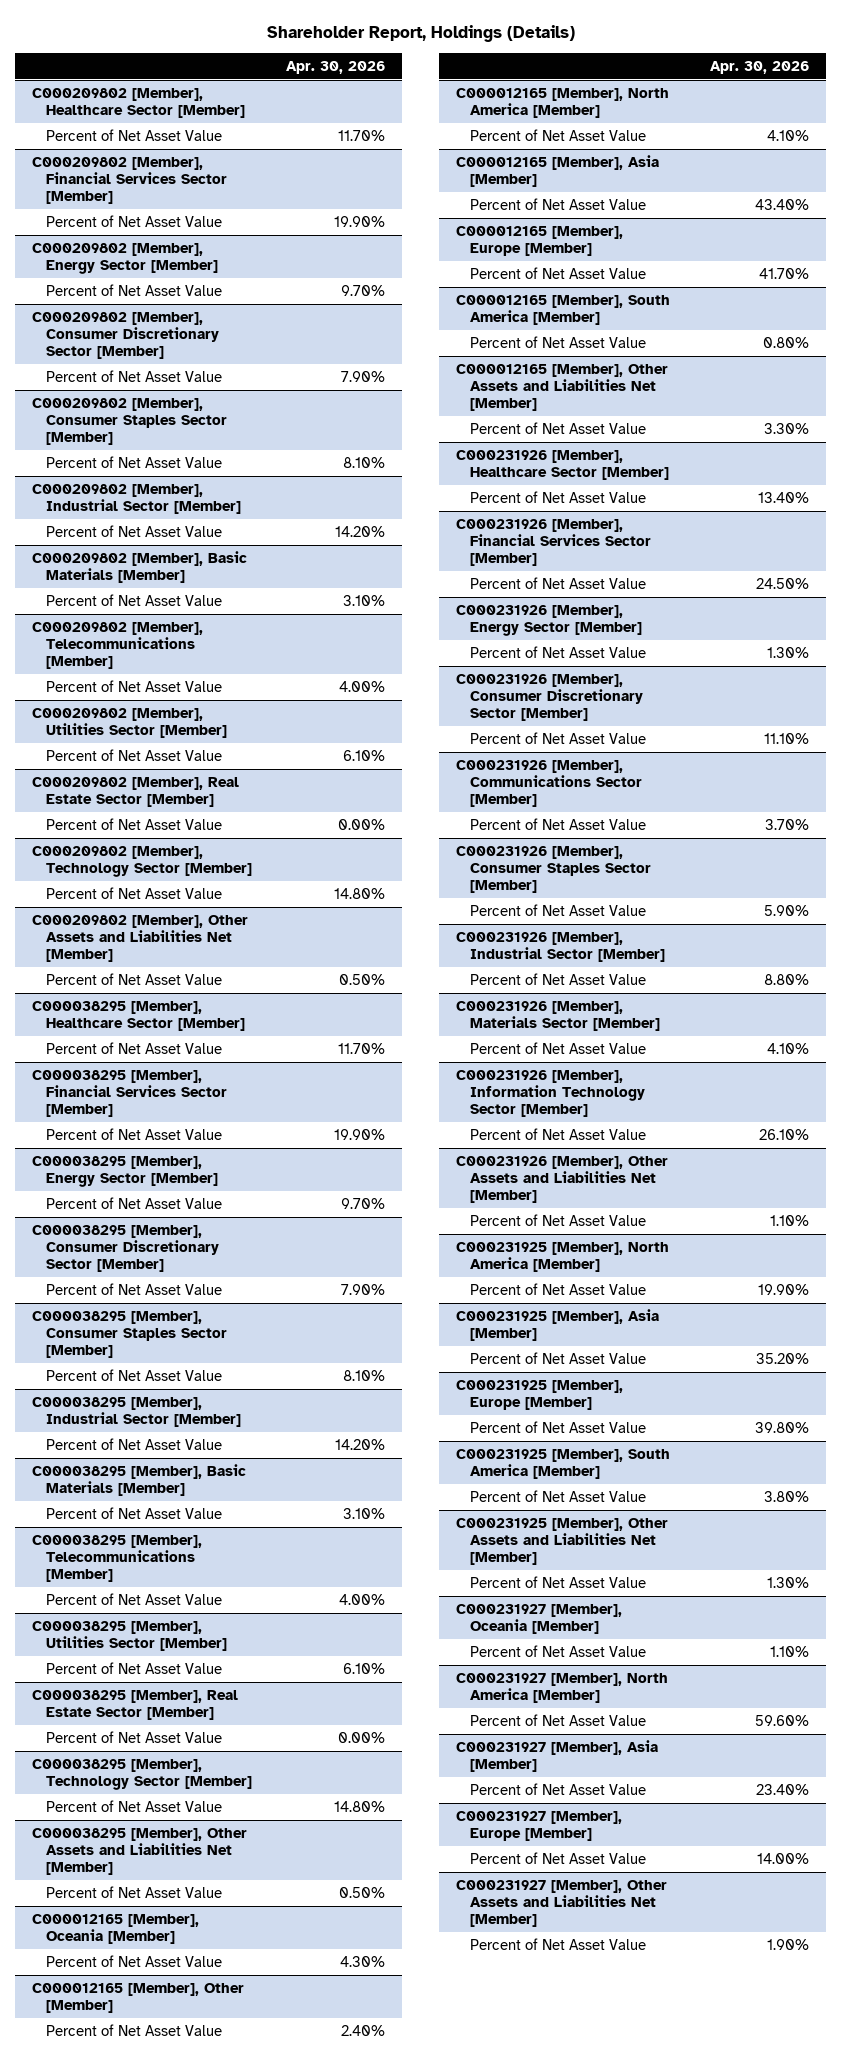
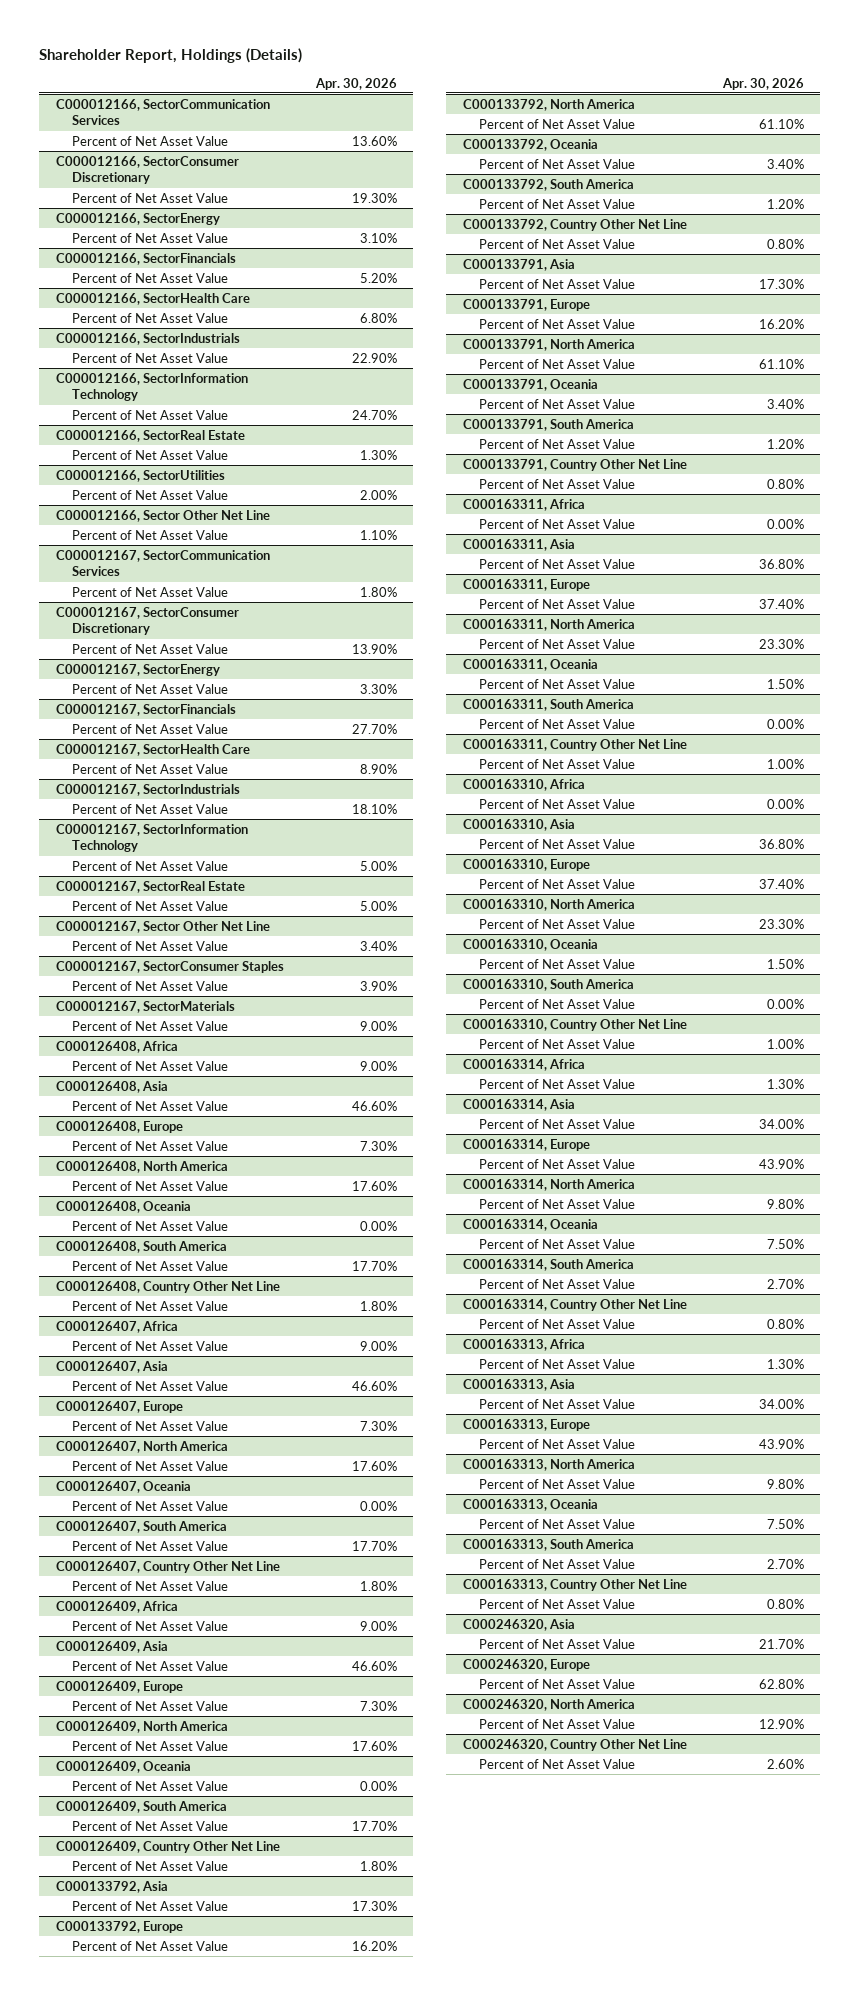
[32,87,245,119] C000209802 [Member], Healthcare Sector [Member] -> none
[32,156,227,205] C000209802 [Member], Financial Services Sector [Member] -> none
[32,242,218,275] C000209802 [Member], Energy Sector [Member] -> none
[45,283,222,296] Percent of Net Asset Value -> none
[32,311,219,360] C000209802 [Member], Consumer Discretionary Sector [Member] -> none
[45,369,222,382] Percent of Net Asset Value -> none
[32,397,227,446] C000209802 [Member], Consumer Staples Sector [Member] -> none
[45,455,222,468] Percent of Net Asset Value -> none
[32,483,241,515] C000209802 [Member], Industrial Sector [Member] -> none
[45,524,222,537] Percent of Net Asset Value -> none
[32,550,248,584] C000209802 [Member], Basic Materials [Member] -> none
none -> [55,98,270,126] C000012166, SectorCommunication Services
[337,129,385,141] 11.70% -> [352,135,398,146] 13.60%
none -> [55,155,239,185] C000012166, SectorConsumer Discretionary
[333,215,385,227] 19.90% -> [352,192,398,203] 19.30%
none -> [55,212,220,225] C000012166, SectorEnergy
[32,621,204,670] C000209802 [Member], Telecommunications [Member] -> none
[32,707,227,739] C000209802 [Member], Utilities Sector [Member] -> none
[32,776,240,808] C000209802 [Member], Real Estate Sector [Member] -> none
none -> [55,252,236,265] C000012166, SectorFinancials
[338,680,385,692] 4.00% -> [360,272,398,283] 5.20%
none -> [55,292,250,305] C000012166, SectorHealth Care
[342,749,385,761] 6.10% -> [360,312,398,323] 6.80%
none -> [55,332,240,345] C000012166, SectorIndustrials
none -> [71,352,228,363] Percent of Net Asset Value
none -> [55,372,248,402] C000012166, SectorInformation Technology
none -> [71,409,228,420] Percent of Net Asset Value
none -> [55,429,245,442] C000012166, SectorReal Estate
none -> [71,449,228,460] Percent of Net Asset Value
none -> [55,469,225,482] C000012166, SectorUtilities
none -> [71,489,228,500] Percent of Net Asset Value
none -> [55,509,270,522] C000012166, Sector Other Net Line
none -> [71,529,228,540] Percent of Net Asset Value
none -> [55,549,270,577] C000012167, SectorCommunication Services
none -> [71,586,228,597] Percent of Net Asset Value
none -> [55,606,239,636] C000012167, SectorConsumer Discretionary
none -> [71,643,228,654] Percent of Net Asset Value
none -> [55,663,220,676] C000012167, SectorEnergy
none -> [71,683,228,694] Percent of Net Asset Value
none -> [55,703,236,716] C000012167, SectorFinancials
none -> [71,723,228,734] Percent of Net Asset Value
none -> [55,743,250,756] C000012167, SectorHealth Care
none -> [71,763,228,774] Percent of Net Asset Value
none -> [55,783,240,796] C000012167, SectorIndustrials
none -> [71,803,228,814] Percent of Net Asset Value
none -> [55,823,248,853] C000012167, SectorInformation Technology
none -> [71,860,228,871] Percent of Net Asset Value
none -> [55,880,245,893] C000012167, SectorReal Estate
none -> [71,900,228,911] Percent of Net Asset Value
none -> [55,920,270,933] C000012167, Sector Other Net Line
none -> [71,940,228,951] Percent of Net Asset Value
none -> [55,960,284,973] C000012167, SectorConsumer Staples
none -> [71,980,228,991] Percent of Net Asset Value
none -> [55,1000,235,1013] C000012167, SectorMaterials
none -> [71,1020,228,1031] Percent of Net Asset Value
none -> [55,1040,178,1053] C000126408, Africa
none -> [71,1060,228,1071] Percent of Net Asset Value
none -> [55,1080,168,1093] C000126408, Asia
none -> [71,1100,228,1111] Percent of Net Asset Value
none -> [55,1120,183,1133] C000126408, Europe
none -> [71,1140,228,1151] Percent of Net Asset Value
none -> [55,1160,228,1173] C000126408, North America
none -> [71,1180,228,1191] Percent of Net Asset Value
none -> [55,1200,191,1213] C000126408, Oceania
[32,845,252,878] C000209802 [Member], Technology Sector [Member] -> none
[32,914,249,963] C000209802 [Member], Other Assets and Liabilities Net [Member] -> none
[32,1000,245,1032] C000038295 [Member], Healthcare Sector [Member] -> none
[32,1069,227,1118] C000038295 [Member], Financial Services Sector [Member] -> none
[32,1155,218,1188] C000038295 [Member], Energy Sector [Member] -> none
[32,1224,219,1273] C000038295 [Member], Consumer Discretionary Sector [Member] -> none
[32,1310,227,1359] C000038295 [Member], Consumer Staples Sector [Member] -> none
[45,1368,222,1381] Percent of Net Asset Value -> none
[32,1396,241,1428] C000038295 [Member], Industrial Sector [Member] -> none
[45,1437,222,1450] Percent of Net Asset Value -> none
[32,1463,247,1497] C000038295 [Member], Basic Materials [Member] -> none
[45,1506,222,1519] Percent of Net Asset Value -> none
[32,1534,203,1583] C000038295 [Member], Telecommunications [Member] -> none
[45,1592,222,1605] Percent of Net Asset Value -> none
[32,1620,227,1652] C000038295 [Member], Utilities Sector [Member] -> none
[45,1661,222,1674] Percent of Net Asset Value -> none
[32,1689,239,1721] C000038295 [Member], Real Estate Sector [Member] -> none
none -> [55,1240,227,1253] C000126408, South America
[333,887,385,899] 14.80% -> [352,1260,398,1271] 17.70%
none -> [55,1280,280,1293] C000126408, Country Other Net Line
[338,973,385,985] 0.50% -> [360,1300,398,1311] 1.80%
none -> [55,1320,178,1333] C000126407, Africa
[337,1042,385,1054] 11.70% -> [360,1340,398,1351] 9.00%
none -> [55,1360,168,1373] C000126407, Asia
[333,1128,385,1140] 19.90% -> [352,1380,398,1391] 46.60%
none -> [55,1400,183,1413] C000126407, Europe
[340,1197,385,1209] 9.70% -> [360,1420,398,1431] 7.30%
none -> [55,1440,228,1453] C000126407, North America
[340,1283,385,1295] 7.90% -> [352,1460,398,1471] 17.60%
none -> [55,1480,191,1493] C000126407, Oceania
[32,1758,252,1791] C000038295 [Member], Technology Sector [Member] -> none
[32,1827,248,1876] C000038295 [Member], Other Assets and Liabilities Net [Member] -> none
[32,1913,200,1945] C000012165 [Member], Oceania [Member] -> none
[32,1982,245,2014] C000012165 [Member], Other [Member] -> none
[456,87,670,119] C000012165 [Member], North America [Member] -> none
[456,154,660,188] C000012165 [Member], Asia [Member] -> none
[456,225,624,257] C000012165 [Member], Europe [Member] -> none
[456,294,671,326] C000012165 [Member], South America [Member] -> none
none -> [55,1520,227,1533] C000126407, South America
[333,1800,385,1812] 14.80% -> [352,1540,398,1551] 17.70%
none -> [55,1560,280,1573] C000126407, Country Other Net Line
[338,1886,385,1898] 0.50% -> [360,1580,398,1591] 1.80%
none -> [55,1600,178,1613] C000126409, Africa
[339,1955,385,1967] 4.30% -> [360,1620,398,1631] 9.00%
none -> [55,1640,168,1653] C000126409, Asia
[340,2024,385,2036] 2.40% -> [352,1660,398,1671] 46.60%
none -> [55,1680,183,1693] C000126409, Europe
[766,129,809,141] 4.10% -> [360,1700,398,1711] 7.30%
none -> [55,1720,228,1733] C000126409, North America
[754,198,809,210] 43.40% -> [352,1740,398,1751] 17.60%
none -> [55,1760,191,1773] C000126409, Oceania
[758,267,809,279] 41.70% -> [360,1780,398,1791] 0.00%
none -> [55,1800,227,1813] C000126409, South America
none -> [71,1820,228,1831] Percent of Net Asset Value
none -> [55,1840,280,1853] C000126409, Country Other Net Line
none -> [71,1860,228,1871] Percent of Net Asset Value
none -> [55,1880,168,1893] C000133792, Asia
none -> [71,1900,228,1911] Percent of Net Asset Value
none -> [55,1920,183,1933] C000133792, Europe
none -> [71,1940,228,1951] Percent of Net Asset Value
none -> [462,98,635,111] C000133792, North America
none -> [478,118,635,129] Percent of Net Asset Value
none -> [462,138,598,151] C000133792, Oceania
none -> [478,158,635,169] Percent of Net Asset Value
none -> [462,178,634,191] C000133792, South America
none -> [478,198,635,209] Percent of Net Asset Value
none -> [462,218,687,231] C000133792, Country Other Net Line
[456,363,669,412] C000012165 [Member], Other Assets and Liabilities Net [Member] -> none
[456,449,669,481] C000231926 [Member], Healthcare Sector [Member] -> none
[456,518,651,567] C000231926 [Member], Financial Services Sector [Member] -> none
[456,604,642,637] C000231926 [Member], Energy Sector [Member] -> none
none -> [462,258,575,271] C000133791, Asia
[763,422,809,434] 3.30% -> [759,278,805,289] 17.30%
none -> [462,298,590,311] C000133791, Europe
[757,491,809,503] 13.40% -> [759,318,805,329] 16.20%
none -> [462,338,635,351] C000133791, North America
[755,577,809,589] 24.50% -> [759,358,805,369] 61.10%
none -> [462,378,598,391] C000133791, Oceania
none -> [478,398,635,409] Percent of Net Asset Value
none -> [462,418,634,431] C000133791, South America
none -> [478,438,635,449] Percent of Net Asset Value
none -> [462,458,687,471] C000133791, Country Other Net Line
none -> [478,478,635,489] Percent of Net Asset Value
none -> [462,498,585,511] C000163311, Africa
none -> [478,518,635,529] Percent of Net Asset Value
none -> [462,538,575,551] C000163311, Asia
none -> [478,558,635,569] Percent of Net Asset Value
none -> [462,578,590,591] C000163311, Europe
none -> [478,598,635,609] Percent of Net Asset Value
none -> [462,618,635,631] C000163311, North America
none -> [478,638,635,649] Percent of Net Asset Value
none -> [462,658,598,671] C000163311, Oceania
none -> [478,678,635,689] Percent of Net Asset Value
none -> [462,698,634,711] C000163311, South America
none -> [478,718,635,729] Percent of Net Asset Value
none -> [462,738,687,751] C000163311, Country Other Net Line
none -> [478,758,635,769] Percent of Net Asset Value
none -> [462,778,585,791] C000163310, Africa
none -> [478,798,635,809] Percent of Net Asset Value
none -> [462,818,575,831] C000163310, Asia
none -> [478,838,635,849] Percent of Net Asset Value
none -> [462,858,590,871] C000163310, Europe
none -> [478,878,635,889] Percent of Net Asset Value
none -> [462,898,635,911] C000163310, North America
none -> [478,918,635,929] Percent of Net Asset Value
none -> [462,938,598,951] C000163310, Oceania
none -> [478,958,635,969] Percent of Net Asset Value
none -> [462,978,634,991] C000163310, South America
none -> [478,998,635,1009] Percent of Net Asset Value
none -> [462,1018,687,1031] C000163310, Country Other Net Line
none -> [478,1038,635,1049] Percent of Net Asset Value
none -> [462,1058,585,1071] C000163314, Africa
[456,673,643,722] C000231926 [Member], Consumer Discretionary Sector [Member] -> none
[456,759,642,808] C000231926 [Member], Communications Sector [Member] -> none
[456,845,651,894] C000231926 [Member], Consumer Staples Sector [Member] -> none
[456,931,665,963] C000231926 [Member], Industrial Sector [Member] -> none
[456,1000,660,1032] C000231926 [Member], Materials Sector [Member] -> none
[456,1069,645,1118] C000231926 [Member], Information Technology Sector [Member] -> none
[456,1155,669,1204] C000231926 [Member], Other Assets and Liabilities Net [Member] -> none
[469,1213,646,1226] Percent of Net Asset Value -> none
[456,1241,670,1273] C000231925 [Member], North America [Member] -> none
[469,1282,646,1295] Percent of Net Asset Value -> none
[456,1308,660,1342] C000231925 [Member], Asia [Member] -> none
[469,1351,646,1364] Percent of Net Asset Value -> none
[456,1379,624,1411] C000231925 [Member], Europe [Member] -> none
[469,1420,646,1433] Percent of Net Asset Value -> none
[456,1448,671,1480] C000231925 [Member], South America [Member] -> none
[469,1489,646,1502] Percent of Net Asset Value -> none
[456,1517,669,1566] C000231925 [Member], Other Assets and Liabilities Net [Member] -> none
none -> [462,1098,575,1111] C000163314, Asia
[763,732,809,744] 11.10% -> [759,1118,805,1129] 34.00%
none -> [462,1138,590,1151] C000163314, Europe
[764,818,809,830] 3.70% -> [759,1158,805,1169] 43.90%
none -> [462,1178,635,1191] C000163314, North America
[763,904,809,916] 5.90% -> [767,1198,805,1209] 9.80%
none -> [462,1218,598,1231] C000163314, Oceania
[763,973,809,985] 8.80% -> [767,1238,805,1249] 7.50%
none -> [462,1258,634,1271] C000163314, South America
[766,1042,809,1054] 4.10% -> [767,1278,805,1289] 2.70%
none -> [462,1298,687,1311] C000163314, Country Other Net Line
[758,1128,809,1140] 26.10% -> [767,1318,805,1329] 0.80%
none -> [462,1338,585,1351] C000163313, Africa
[456,1603,623,1635] C000231927 [Member], Oceania [Member] -> none
[456,1672,669,1704] C000231927 [Member], North America [Member] -> none
[456,1739,659,1773] C000231927 [Member], Asia [Member] -> none
[456,1810,623,1842] C000231927 [Member], Europe [Member] -> none
[456,1879,668,1928] C000231927 [Member], Other Assets and Liabilities Net [Member] -> none
none -> [462,1378,575,1391] C000163313, Asia
[769,1645,809,1657] 1.10% -> [759,1398,805,1409] 34.00%
none -> [462,1418,590,1431] C000163313, Europe
[754,1714,809,1726] 59.60% -> [759,1438,805,1449] 43.90%
none -> [462,1458,635,1471] C000163313, North America
[755,1783,809,1795] 23.40% -> [767,1478,805,1489] 9.80%
none -> [462,1498,598,1511] C000163313, Oceania
[756,1852,809,1864] 14.00% -> [767,1518,805,1529] 7.50%
none -> [462,1538,634,1551] C000163313, South America
[766,1938,809,1950] 1.90% -> [767,1558,805,1569] 2.70%
none -> [462,1578,687,1591] C000163313, Country Other Net Line
none -> [478,1598,635,1609] Percent of Net Asset Value
none -> [462,1618,575,1631] C000246320, Asia
none -> [478,1638,635,1649] Percent of Net Asset Value
none -> [462,1658,590,1671] C000246320, Europe
none -> [478,1678,635,1689] Percent of Net Asset Value
none -> [462,1698,635,1711] C000246320, North America
none -> [478,1718,635,1729] Percent of Net Asset Value
none -> [462,1738,687,1751] C000246320, Country Other Net Line
none -> [478,1758,635,1769] Percent of Net Asset Value

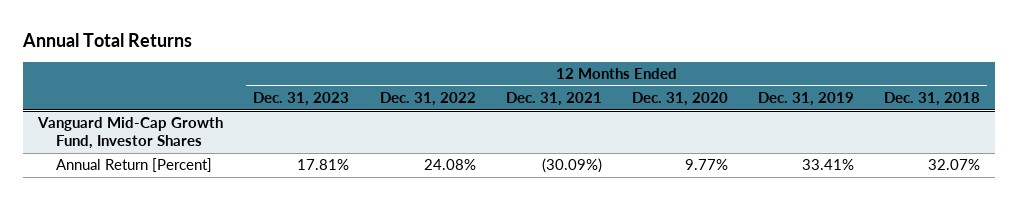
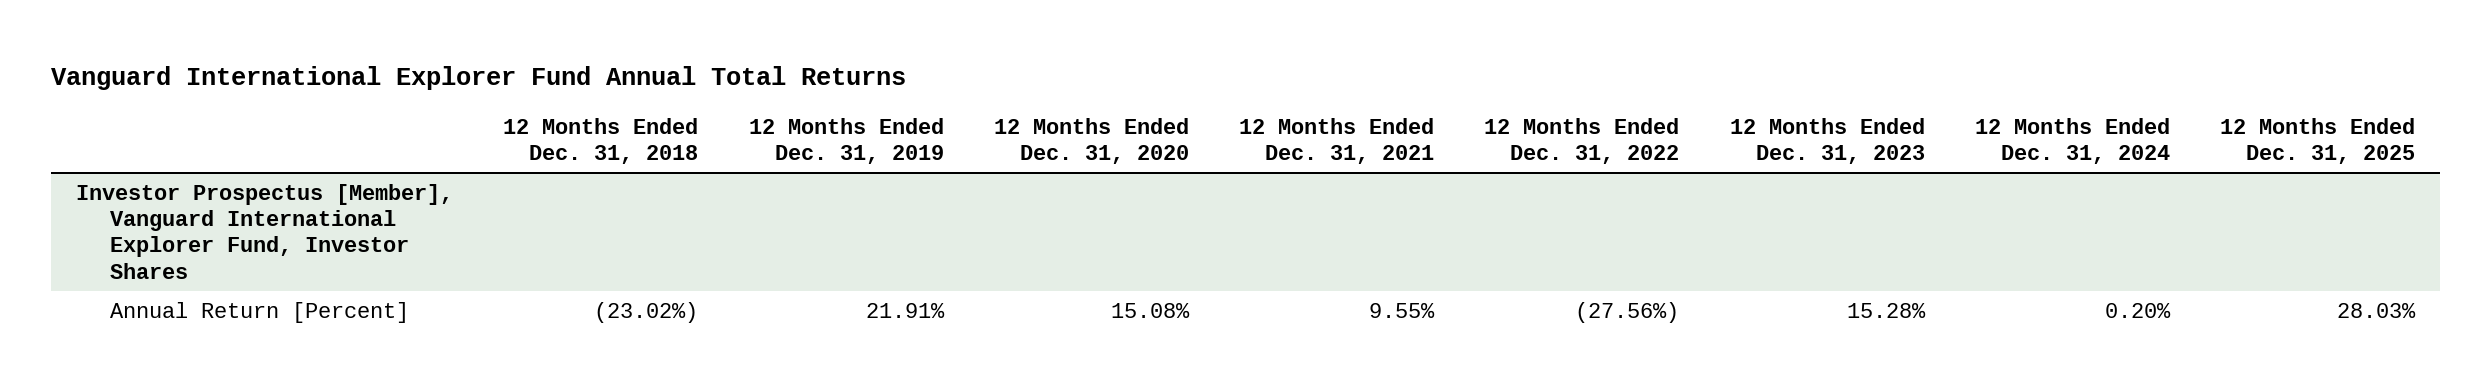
[22,32,193,47] Annual Total Returns -> [50,66,906,91] Vanguard International Explorer Fund Annual Total Returns
none -> [1975,117,2171,165] 12 Months Ended Dec. 31, 2024
none -> [2220,117,2416,165] 12 Months Ended Dec. 31, 2025
[37,117,224,150] Vanguard Mid-Cap Growth Fund, Investor Shares -> none
none -> [76,183,454,279] Investor Prospectus [Member], Vanguard International Explorer Fund, Investor Shares
[297,159,350,171] 17.81% -> [1846,302,1926,318] 15.28%
[423,159,476,171] 24.08% -> [1575,301,1680,323] (27.56%)
[541,158,602,174] (30.09%) -> [1369,302,1436,318] 9.55%
[684,159,728,171] 9.77% -> [1110,302,1190,318] 15.08%
[801,159,854,171] 33.41% -> [865,302,945,318] 21.91%
[927,159,980,171] 32.07% -> [594,301,699,323] (23.02%)

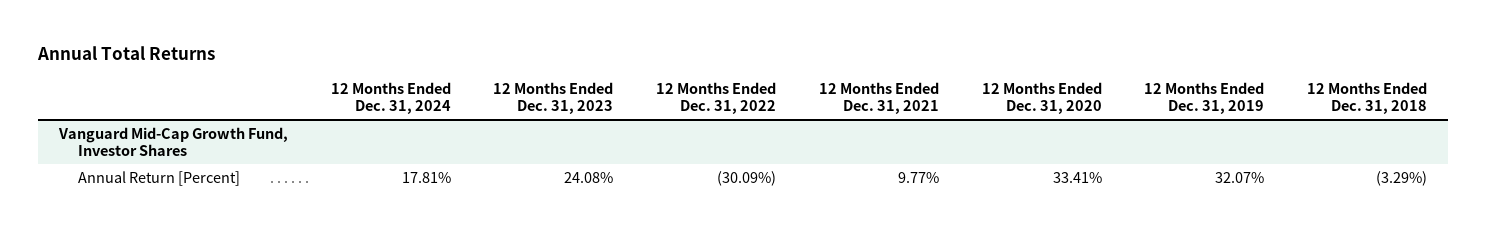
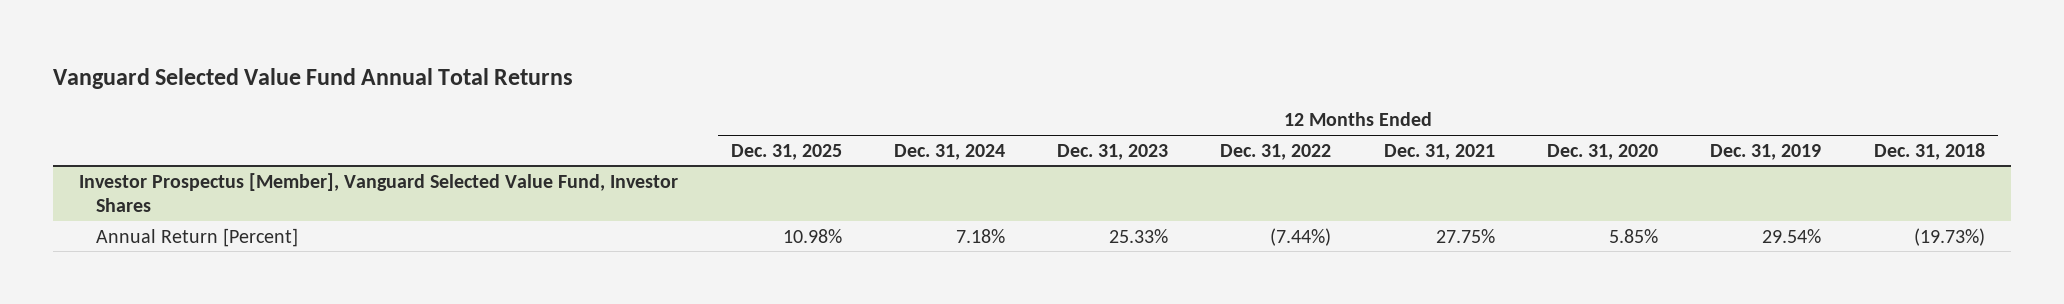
[36,46,215,61] Annual Total Returns -> [53,67,574,89] Vanguard Selected Value Fund Annual Total Returns
none -> [730,143,842,160] Dec. 31, 2025
[57,126,288,156] Vanguard Mid-Cap Growth Fund, Investor Shares -> none
none -> [79,172,679,213] Investor Prospectus [Member], Vanguard Selected Value Fund, Investor Shares
[401,171,451,183] 17.81% -> [955,228,1005,243] 7.18%
[564,171,614,183] 24.08% -> [1109,228,1169,243] 25.33%
[717,170,777,186] (30.09%) -> [1270,227,1332,246] (7.44%)
[897,171,939,183] 9.77% -> [1435,228,1495,243] 27.75%
[1052,171,1102,183] 33.41% -> [1608,228,1658,243] 5.85%
[1215,171,1265,183] 32.07% -> [1762,228,1822,243] 29.54%
[1376,170,1428,186] (3.29%) -> [1913,227,1985,246] (19.73%)

